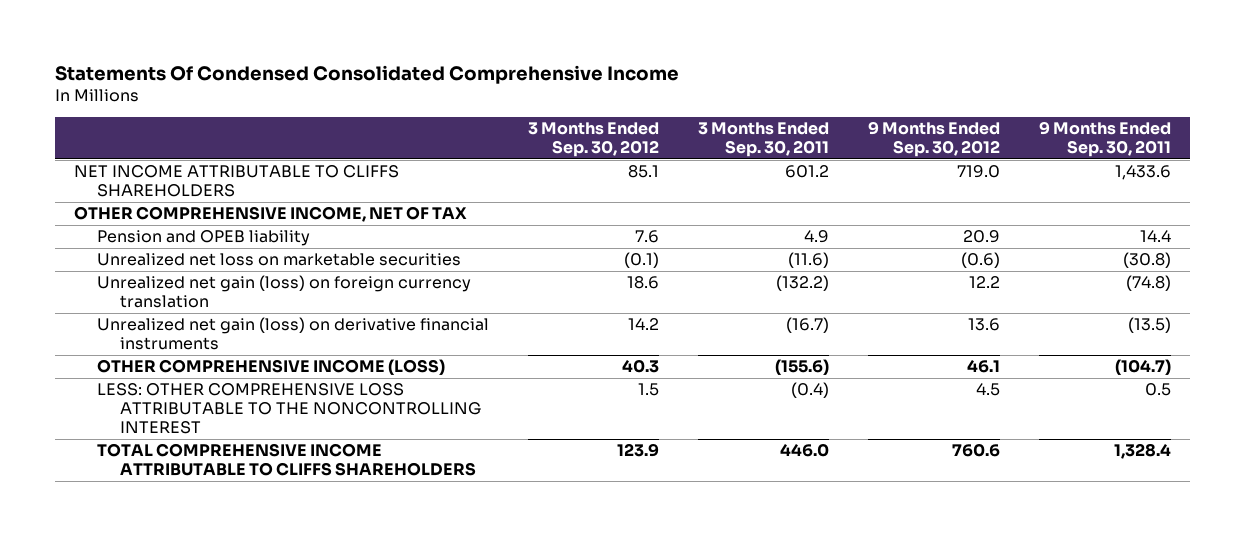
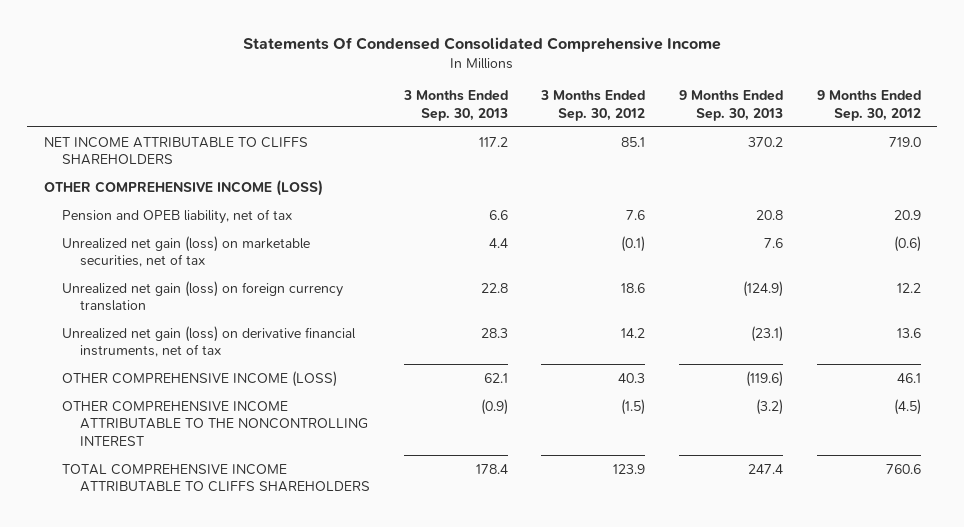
[698,122,830,158] 3 Months Ended Sep. 30, 2011 -> none
[1038,121,1171,158] 9 Months Ended Sep. 30, 2011 -> none
none -> [402,90,508,121] 3 Months Ended Sep. 30, 2013
none -> [678,90,783,121] 9 Months Ended Sep. 30, 2013
[74,206,468,223] OTHER COMPREHENSIVE INCOME, NET OF TAX -> [43,179,323,196] OTHER COMPREHENSIVE INCOME (LOSS)
[97,230,311,247] Pension and OPEB liability -> [61,208,292,224] Pension and OPEB liability, net of tax
[97,253,462,267] Unrealized net loss on marketable securities -> [61,235,310,268] Unrealized net gain (loss) on marketable securities, net of tax
[97,317,490,351] Unrealized net gain (loss) on derivative financial instruments -> [61,325,356,358] Unrealized net gain (loss) on derivative financial instruments, net of tax
[97,383,482,435] LESS: OTHER COMPREHENSIVE LOSS ATTRIBUTABLE TO THE NONCONTROLLING INTEREST -> [61,400,369,446] OTHER COMPREHENSIVE INCOME ATTRIBUTABLE TO THE NONCONTROLLING INTEREST
[638,383,660,397] 1.5 -> [621,398,646,415] (1.5)
[975,383,1000,397] 4.5 -> [893,398,921,415] (4.5)

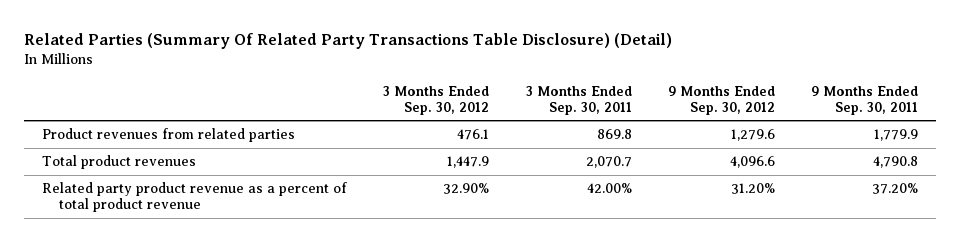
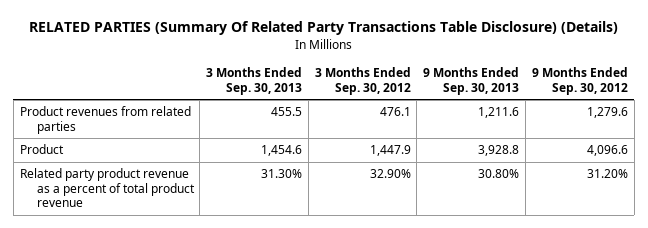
[23,33,672,50] Related Parties (Summary Of Related Party Transactions Table Disclosure) (Detail) -> [28,21,618,36] RELATED PARTIES (Summary Of Related Party Transactions Table Disclosure) (Details)
[525,85,632,115] 3 Months Ended Sep. 30, 2011 -> none
[811,85,919,115] 9 Months Ended Sep. 30, 2011 -> none
none -> [206,67,303,95] 3 Months Ended Sep. 30, 2013
none -> [423,67,520,95] 9 Months Ended Sep. 30, 2013
[41,155,196,170] Total product revenues -> [19,144,64,155] Product

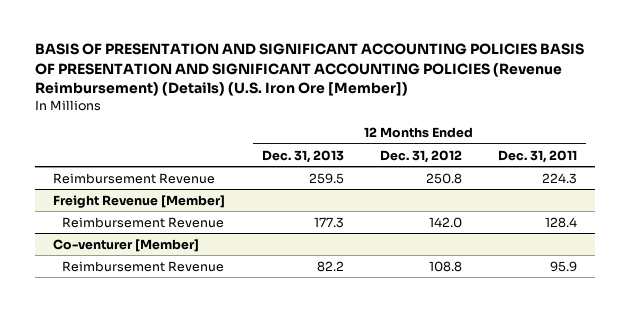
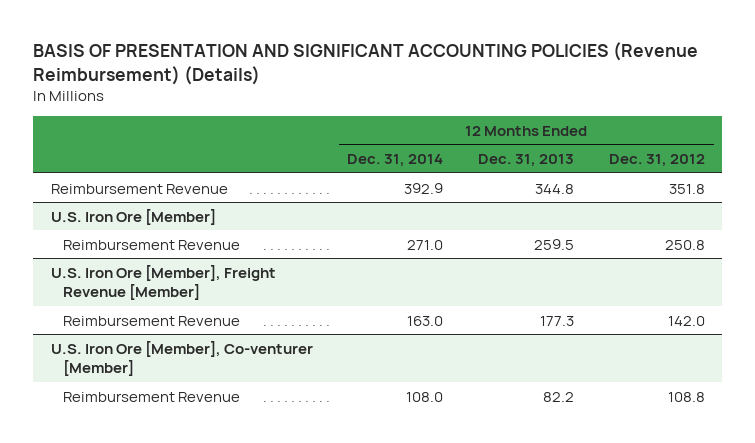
[35,43,585,96] BASIS OF PRESENTATION AND SIGNIFICANT ACCOUNTING POLICIES BASIS OF PRESENTATION AND SIGNIFICANT ACCOUNTING POLICIES (Revenue Reimbursement) (Details) (U.S. Iron Ore [Member]) -> [33,41,699,85] BASIS OF PRESENTATION AND SIGNIFICANT ACCOUNTING POLICIES (Revenue Reimbursement) (Details)
[498,149,578,163] Dec. 31, 2011 -> none
none -> [347,154,444,168] Dec. 31, 2014
none -> [50,183,228,194] Reimbursement Revenue
none -> [50,208,216,225] U.S. Iron Ore [Member]
[53,194,226,208] Freight Revenue [Member] -> none
none -> [50,264,276,301] U.S. Iron Ore [Member], Freight Revenue [Member]
[53,238,200,252] Co-venturer [Member] -> none
none -> [50,340,313,377] U.S. Iron Ore [Member], Co-venturer [Member]

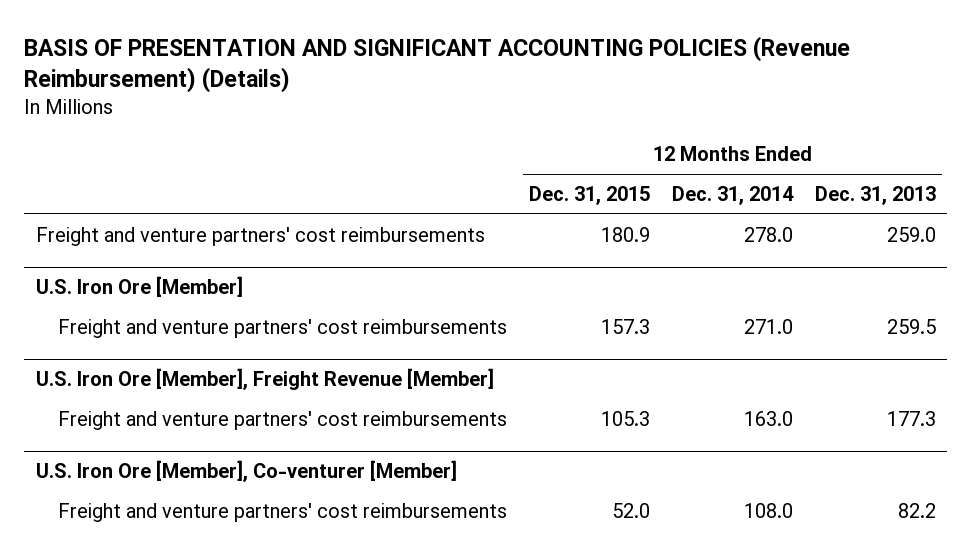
[608,154,705,168] Dec. 31, 2012 -> none
none -> [528,186,650,206] Dec. 31, 2015
[50,183,228,194] Reimbursement Revenue -> none
none -> [35,227,485,247] Freight and venture partners' cost reimbursements
[62,239,240,250] Reimbursement Revenue -> [57,319,507,339] Freight and venture partners' cost reimbursements
[62,315,240,326] Reimbursement Revenue -> [57,411,507,431] Freight and venture partners' cost reimbursements
[62,391,240,402] Reimbursement Revenue -> [57,503,507,523] Freight and venture partners' cost reimbursements

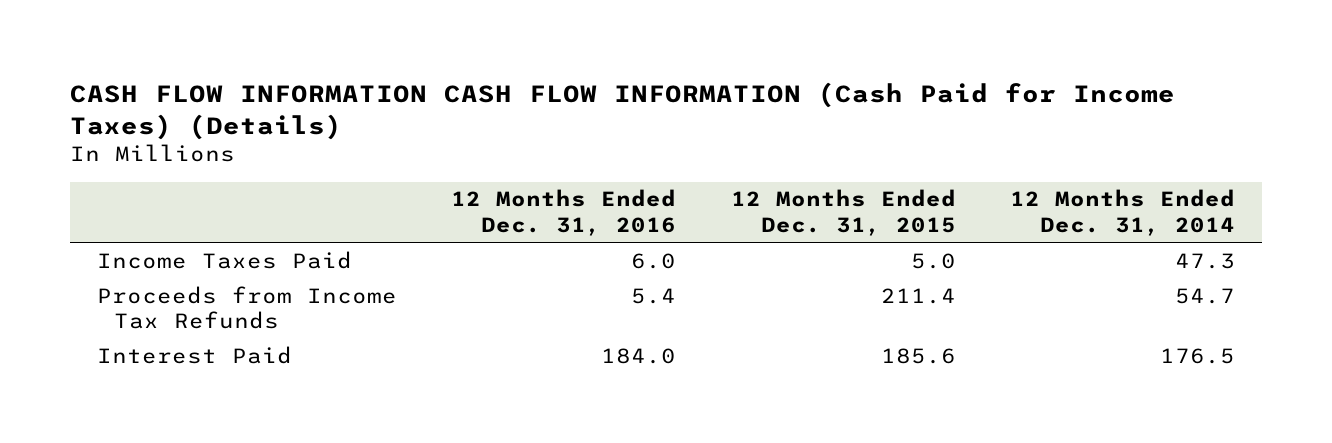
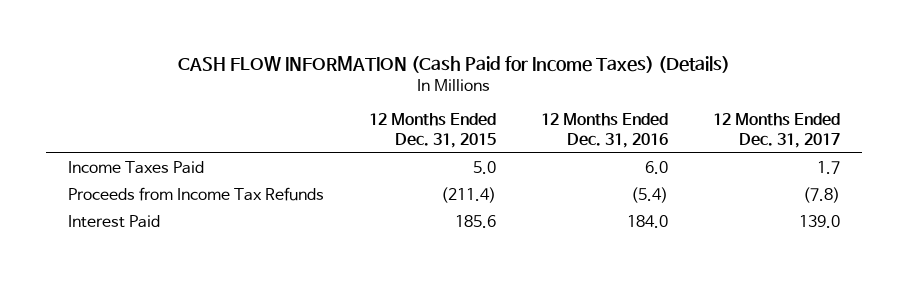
[70,81,1176,140] CASH FLOW INFORMATION CASH FLOW INFORMATION (Cash Paid for Income Taxes) (Details) -> [177,55,730,73] CASH FLOW INFORMATION (Cash Paid for Income Taxes) (Details)
[1009,189,1235,236] 12 Months Ended Dec. 31, 2014 -> none
none -> [712,113,840,148] 12 Months Ended Dec. 31, 2017
[631,287,677,304] 5.4 -> [630,186,668,203] (5.4)
[880,287,956,304] 211.4 -> [440,186,496,203] (211.4)

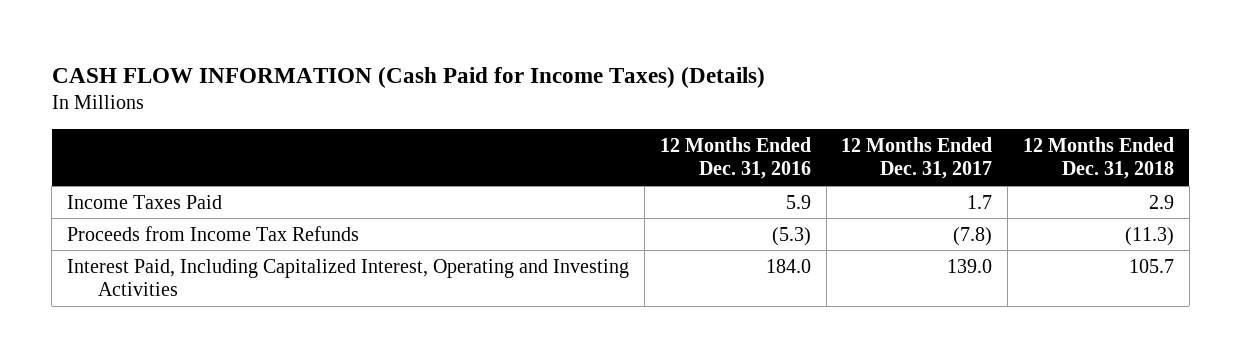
[368,113,496,148] 12 Months Ended Dec. 31, 2015 -> none
none -> [1023,136,1175,180] 12 Months Ended Dec. 31, 2018
[644,160,668,174] 6.0 -> [785,194,811,209] 5.9
[630,186,668,203] (5.4) -> [771,226,811,246] (5.3)
[68,214,161,228] Interest Paid -> [67,258,630,297] Interest Paid, Including Capitalized Interest, Operating and Investing Activities

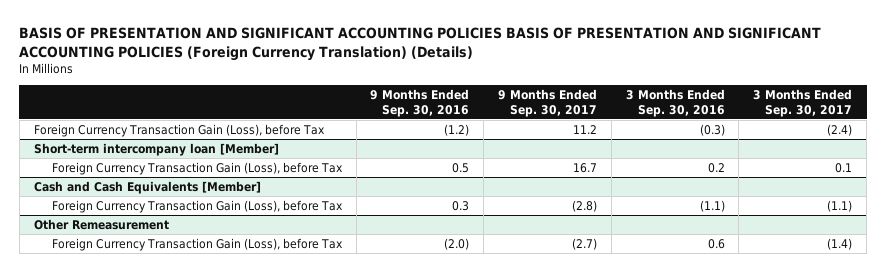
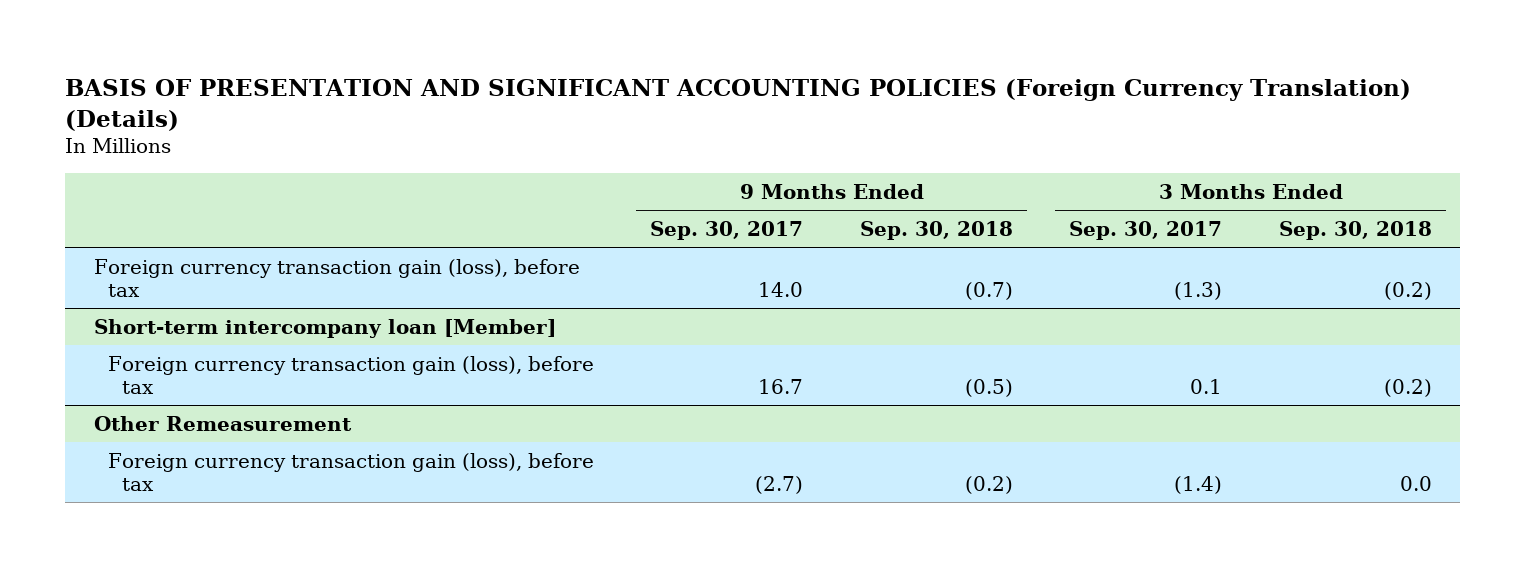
[19,27,822,61] BASIS OF PRESENTATION AND SIGNIFICANT ACCOUNTING POLICIES BASIS OF PRESENTATION AND SIGNIFICANT ACCOUNTING POLICIES (Foreign Currency Translation) (Details) -> [65,79,1412,131] BASIS OF PRESENTATION AND SIGNIFICANT ACCOUNTING POLICIES (Foreign Currency Translation) (Details)
[370,89,470,117] 9 Months Ended Sep. 30, 2016 -> none
[625,89,725,117] 3 Months Ended Sep. 30, 2016 -> none
none -> [859,220,1013,240] Sep. 30, 2018
none -> [1279,220,1433,240] Sep. 30, 2018
[33,123,325,137] Foreign Currency Transaction Gain (Loss), before Tax -> [93,258,580,297] Foreign currency transaction gain (loss), before tax
[572,124,597,134] 11.2 -> [758,281,804,297] 14.0
[827,123,853,136] (2.4) -> [1174,281,1223,300] (1.3)
[33,180,261,194] Cash and Cash Equivalents [Member] -> none
[51,199,343,213] Foreign Currency Transaction Gain (Loss), before Tax -> none
[51,161,343,175] Foreign Currency Transaction Gain (Loss), before Tax -> [107,355,594,394] Foreign currency transaction gain (loss), before tax
[51,237,343,251] Foreign Currency Transaction Gain (Loss), before Tax -> [107,452,594,491] Foreign currency transaction gain (loss), before tax

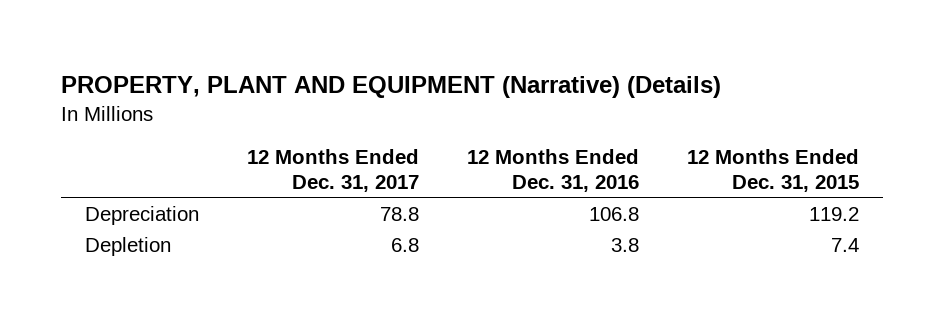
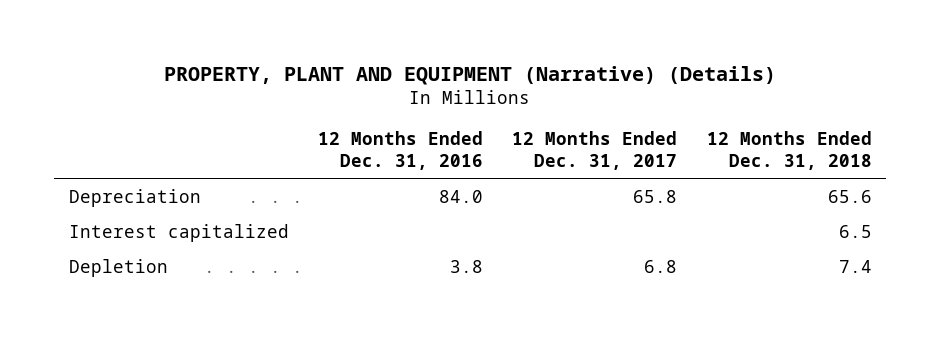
[687,149,860,193] 12 Months Ended Dec. 31, 2015 -> none
none -> [706,131,872,170] 12 Months Ended Dec. 31, 2018
[380,206,420,221] 78.8 -> [633,189,678,203] 65.8
[589,206,640,221] 106.8 -> [439,189,484,203] 84.0
none -> [68,223,289,242] Interest capitalized

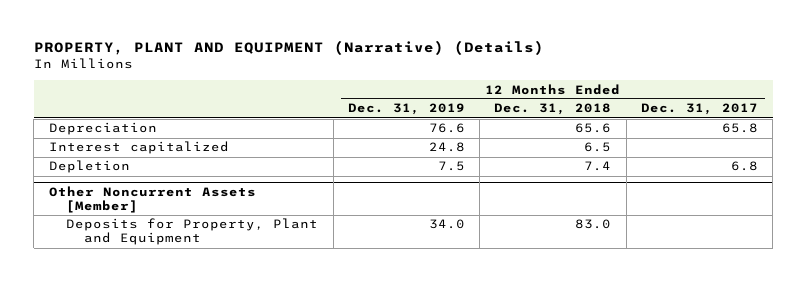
[318,131,484,170] 12 Months Ended Dec. 31, 2016 -> none
none -> [347,103,465,116] Dec. 31, 2019
none -> [48,186,256,214] Other Noncurrent Assets [Member]
none -> [66,218,319,246] Deposits for Property, Plant and Equipment

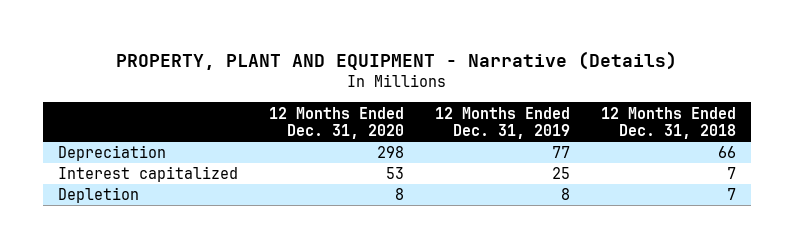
[33,40,544,56] PROPERTY, PLANT AND EQUIPMENT (Narrative) (Details) -> [116,50,678,70] PROPERTY, PLANT AND EQUIPMENT - Narrative (Details)
[641,103,759,116] Dec. 31, 2017 -> none
none -> [269,106,405,140] 12 Months Ended Dec. 31, 2020
[48,186,256,214] Other Noncurrent Assets [Member] -> none
[66,218,319,246] Deposits for Property, Plant and Equipment -> none
[428,123,465,134] 76.6 -> [551,146,570,159] 77
[575,123,612,134] 65.6 -> [717,146,736,159] 66
[428,142,465,153] 24.8 -> [551,167,570,180] 25
[584,142,612,153] 6.5 -> [726,167,736,180] 7
[437,161,465,172] 7.5 -> [560,188,570,201] 8
[584,161,612,172] 7.4 -> [726,188,736,201] 7

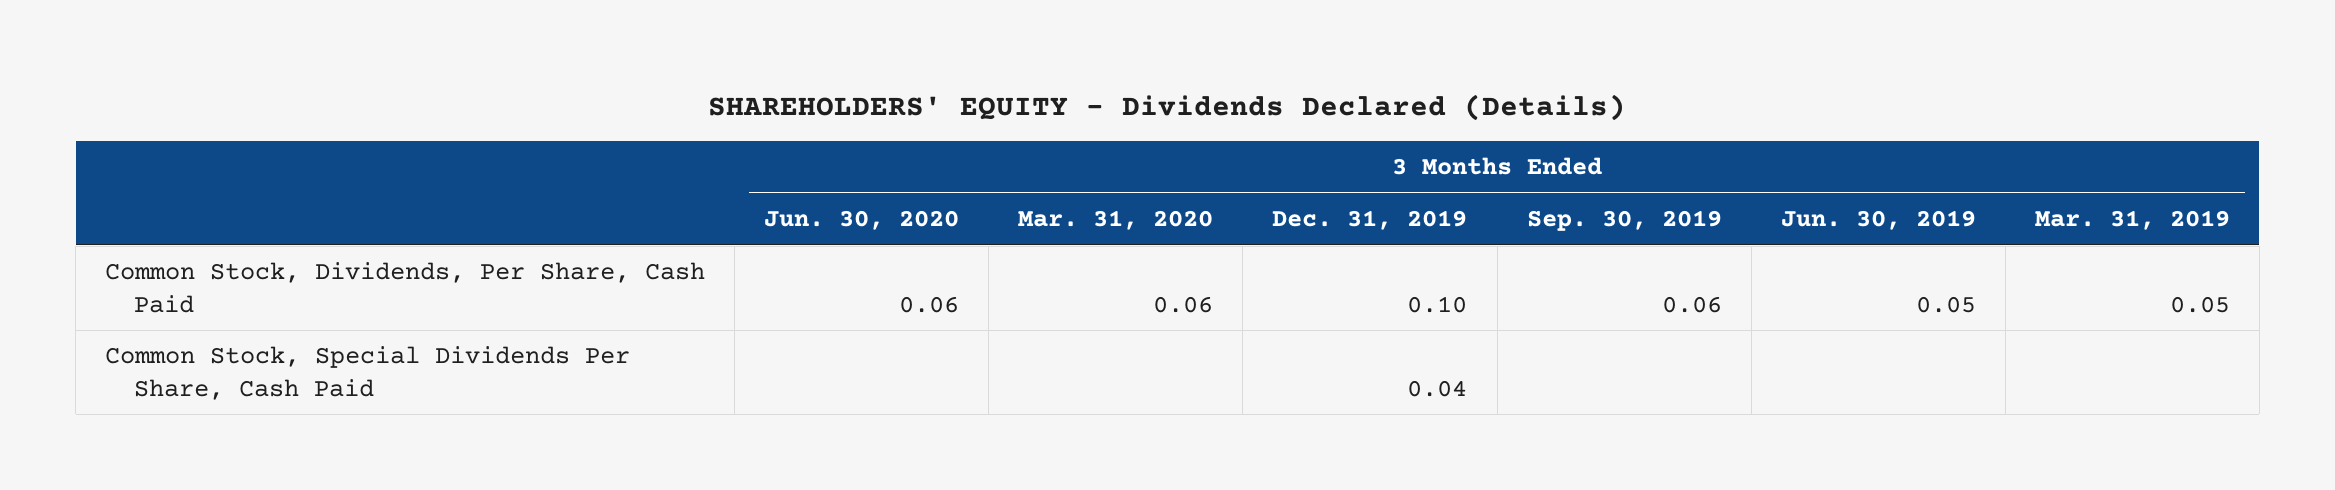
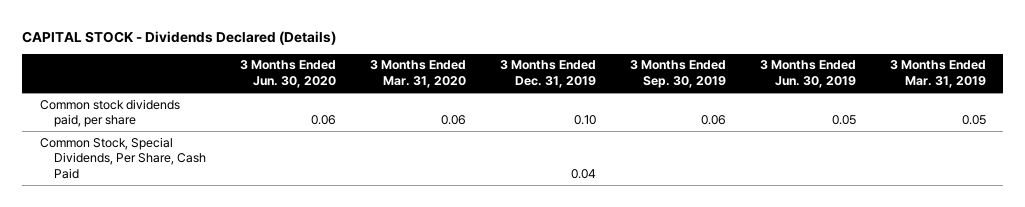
[708,94,1627,122] SHAREHOLDERS' EQUITY - Dividends Declared (Details) -> [22,30,337,45] CAPITAL STOCK - Dividends Declared (Details)
[105,262,706,313] Common Stock, Dividends, Per Share, Cash Paid -> [39,98,180,128] Common stock dividends paid, per share
[105,346,631,400] Common Stock, Special Dividends Per Share, Cash Paid -> [39,136,206,180] Common Stock, Special Dividends, Per Share, Cash Paid

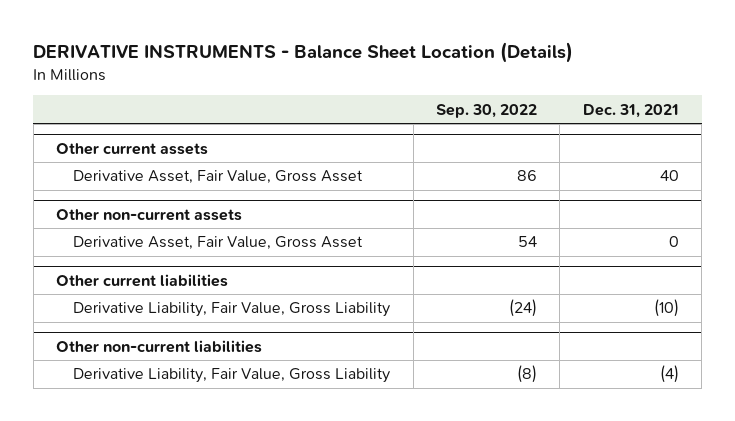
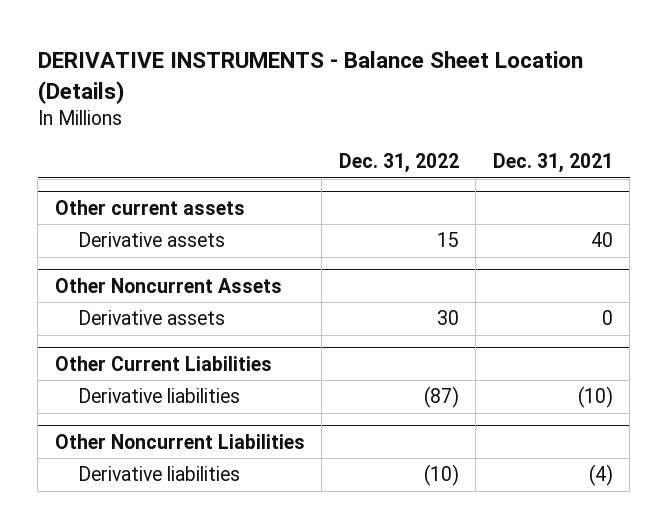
[436,103,538,118] Sep. 30, 2022 -> none
none -> [338,153,459,174] Dec. 31, 2022
[73,170,364,185] Derivative Asset, Fair Value, Gross Asset -> [78,232,226,248] Derivative assets
[56,208,243,221] Other non-current assets -> [54,278,282,294] Other Noncurrent Assets
[73,236,364,251] Derivative Asset, Fair Value, Gross Asset -> [78,310,226,326] Derivative assets
[56,273,229,287] Other current liabilities -> [54,356,272,372] Other Current Liabilities
[73,302,391,318] Derivative Liability, Fair Value, Gross Liability -> [78,388,241,404] Derivative liabilities
[56,339,263,353] Other non-current liabilities -> [54,434,305,450] Other Noncurrent Liabilities
[73,368,391,384] Derivative Liability, Fair Value, Gross Liability -> [78,466,241,482] Derivative liabilities

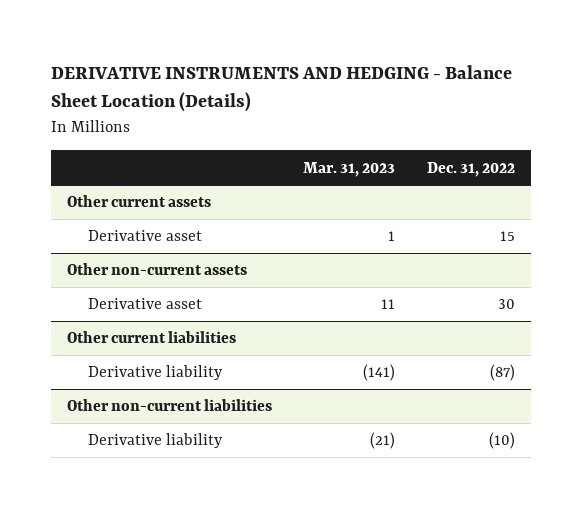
[37,51,583,104] DERIVATIVE INSTRUMENTS - Balance Sheet Location (Details) -> [50,65,512,113] DERIVATIVE INSTRUMENTS AND HEDGING - Balance Sheet Location (Details)
[492,153,613,174] Dec. 31, 2021 -> none
none -> [303,161,396,177] Mar. 31, 2023
[78,232,226,248] Derivative assets -> [88,230,203,242] Derivative asset
[54,278,282,294] Other Noncurrent Assets -> [66,263,247,276] Other non-current assets
[78,310,226,326] Derivative assets -> [88,298,203,310] Derivative asset
[54,356,272,372] Other Current Liabilities -> [66,331,236,344] Other current liabilities
[78,388,241,404] Derivative liabilities -> [88,365,224,381] Derivative liability
[54,434,305,450] Other Noncurrent Liabilities -> [66,399,272,412] Other non-current liabilities
[78,466,241,482] Derivative liabilities -> [88,433,224,449] Derivative liability

